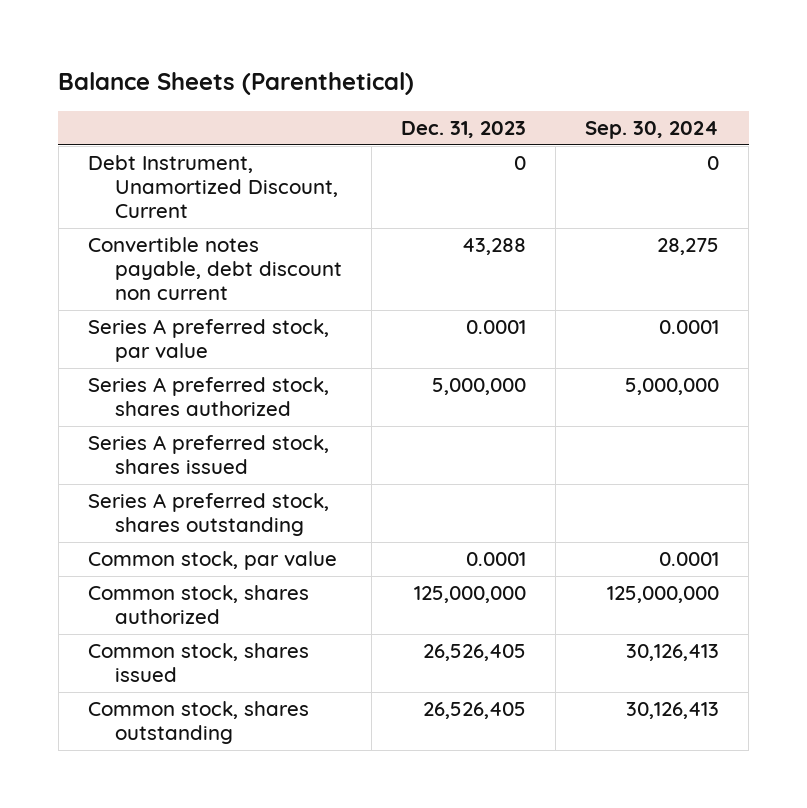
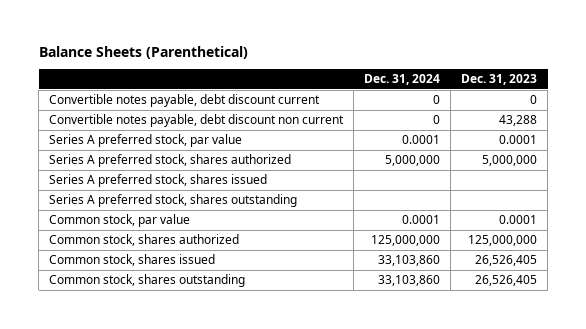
[585,121,720,140] Sep. 30, 2024 -> none
none -> [364,74,441,86] Dec. 31, 2024
[87,155,339,219] Debt Instrument, Unamortized Discount, Current -> [49,94,321,108] Convertible notes payable, debt discount current

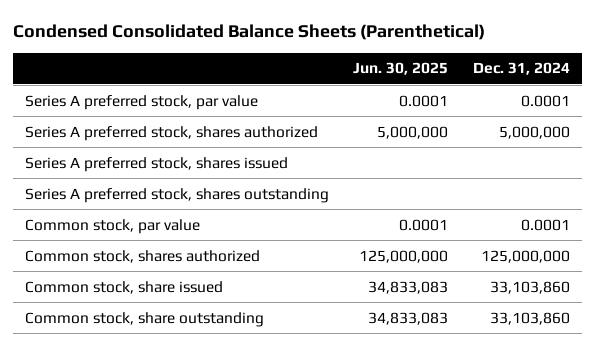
[38,46,248,60] Balance Sheets (Parenthetical) -> [12,23,485,40] Condensed Consolidated Balance Sheets (Parenthetical)
[461,74,538,86] Dec. 31, 2023 -> none
none -> [353,62,449,76] Jun. 30, 2025
[49,94,321,108] Convertible notes payable, debt discount current -> none
[49,114,345,128] Convertible notes payable, debt discount non current -> none
[49,254,216,267] Common stock, shares issued -> [24,280,223,294] Common stock, share issued
[49,274,246,288] Common stock, shares outstanding -> [24,311,264,327] Common stock, share outstanding

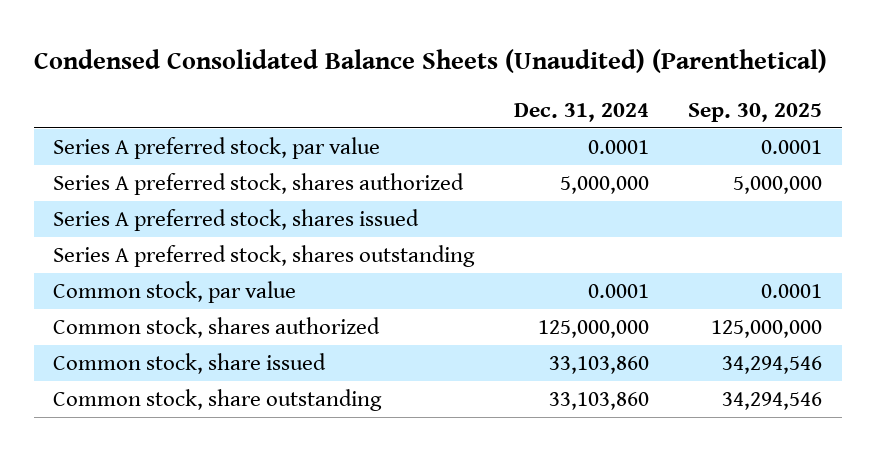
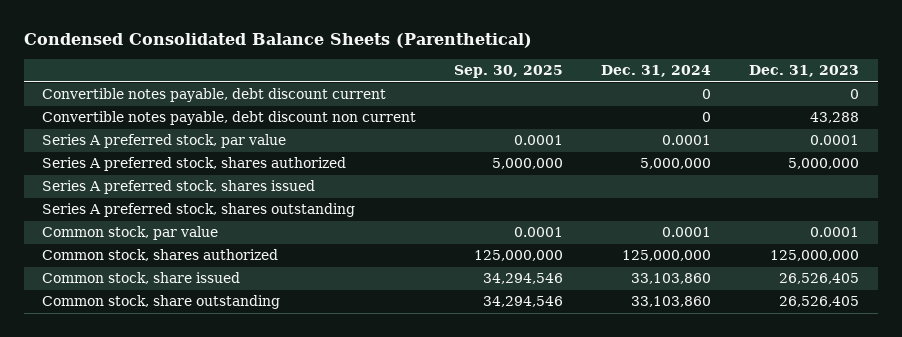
[33,48,827,73] Condensed Consolidated Balance Sheets (Unaudited) (Parenthetical) -> [23,33,532,49] Condensed Consolidated Balance Sheets (Parenthetical)
none -> [749,65,860,78] Dec. 31, 2023
none -> [42,88,387,103] Convertible notes payable, debt discount current
none -> [42,111,417,126] Convertible notes payable, debt discount non current

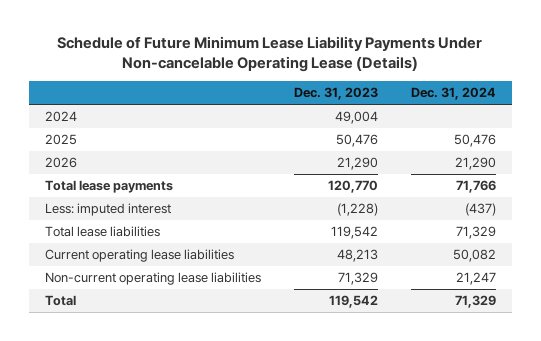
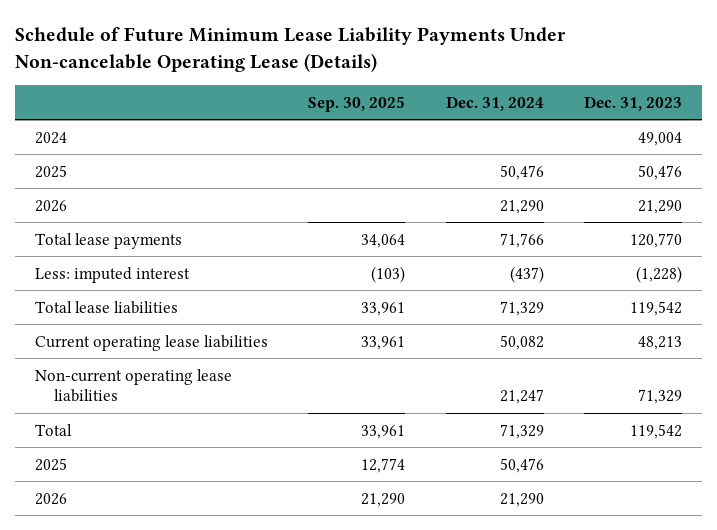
none -> [308,95,406,112] Sep. 30, 2025
none -> [34,457,67,471] 2025
none -> [34,492,67,505] 2026

